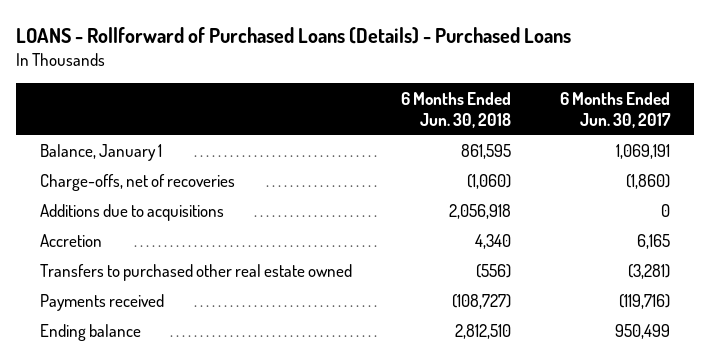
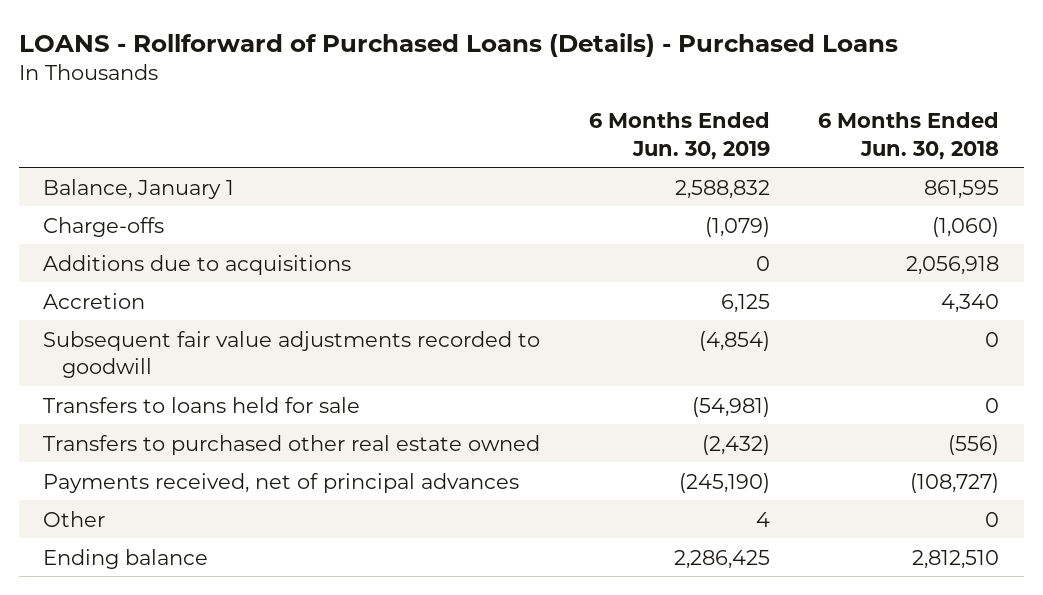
[559,91,671,128] 6 Months Ended Jun. 30, 2017 -> none
none -> [588,112,770,160] 6 Months Ended Jun. 30, 2019
[40,174,236,192] Charge-offs, net of recoveries -> [43,216,165,237] Charge-offs
none -> [43,330,541,378] Subsequent fair value adjustments recorded to goodwill
none -> [43,396,361,413] Transfers to loans held for sale
[40,294,165,312] Payments received -> [43,472,520,493] Payments received, net of principal advances
none -> [43,510,106,527] Other

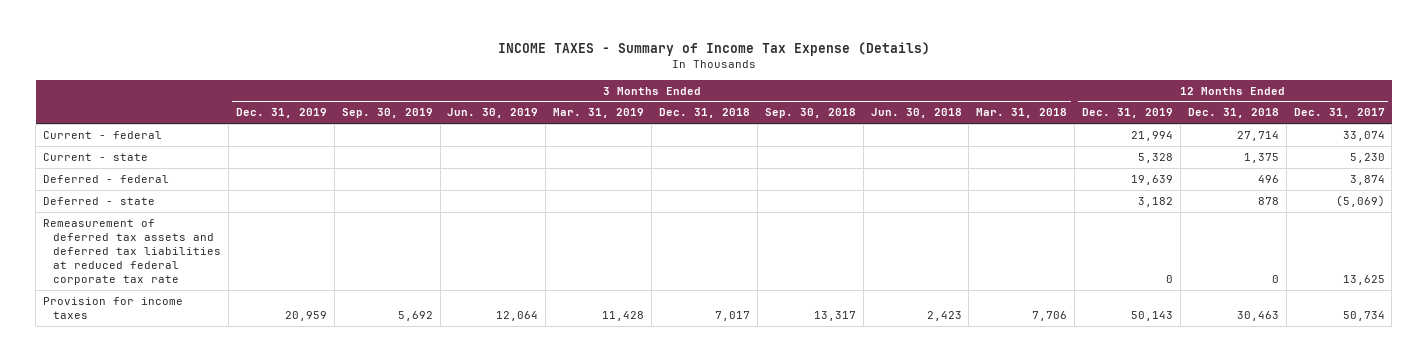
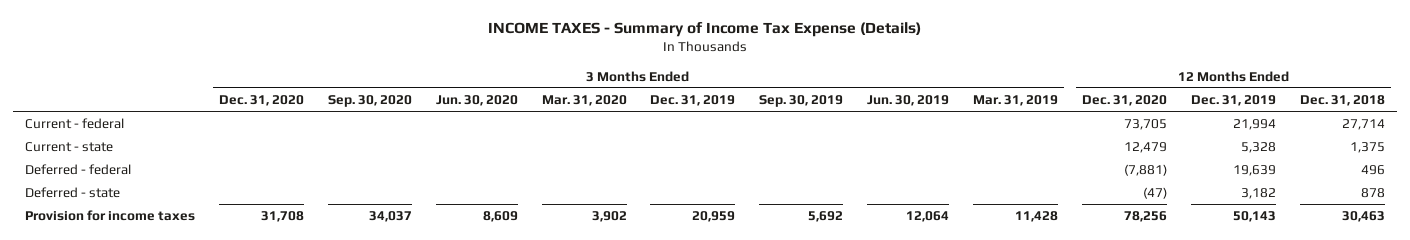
[658,108,750,119] Dec. 31, 2018 -> none
[764,108,856,119] Sep. 30, 2018 -> none
[870,108,962,119] Jun. 30, 2018 -> none
[976,108,1068,119] Mar. 31, 2018 -> none
[1293,108,1385,119] Dec. 31, 2017 -> none
none -> [218,94,304,106] Dec. 31, 2020
none -> [327,94,412,107] Sep. 30, 2020
none -> [435,94,518,106] Jun. 30, 2020
none -> [541,94,627,106] Mar. 31, 2020
none -> [1082,94,1168,106] Dec. 31, 2020
[43,219,222,286] Remeasurement of deferred tax assets and deferred tax liabilities at reduced federal corporate tax rate -> none

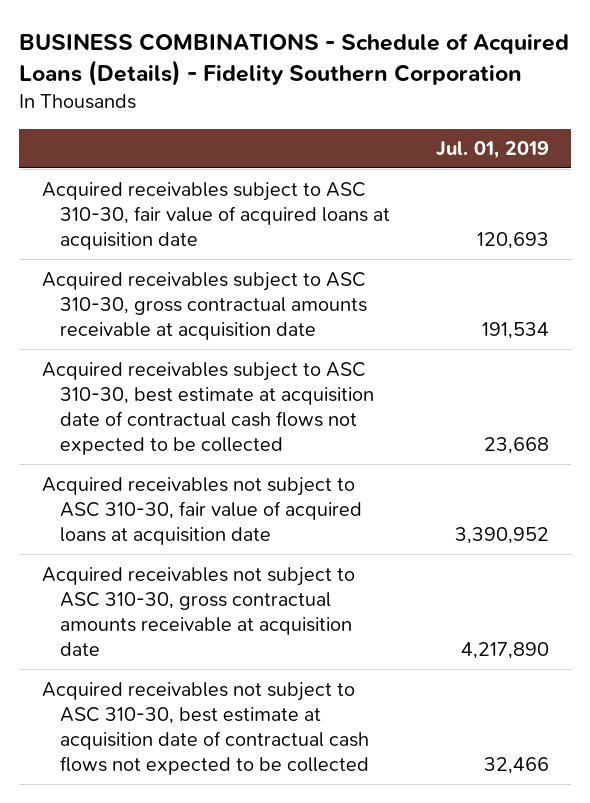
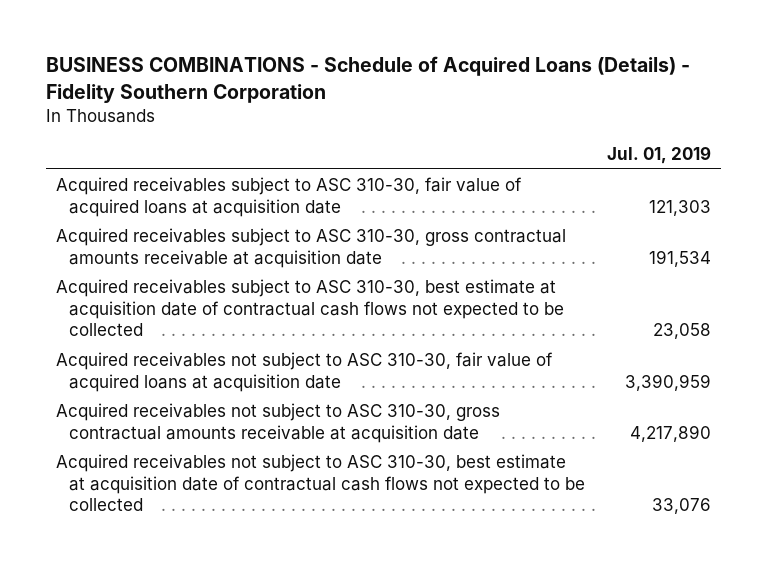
[476,231,549,249] 120,693 -> [648,199,711,216] 121,303
[483,436,549,454] 23,668 -> [652,323,711,340] 23,058
[454,526,549,544] 3,390,952 -> [624,373,711,391] 3,390,959
[483,756,549,774] 32,466 -> [651,498,711,515] 33,076

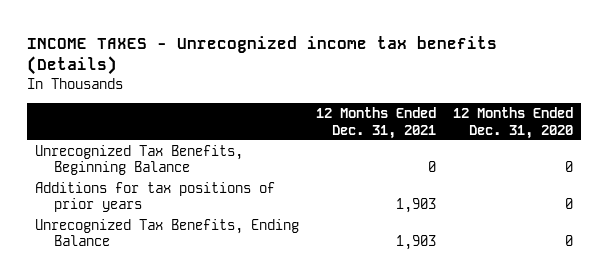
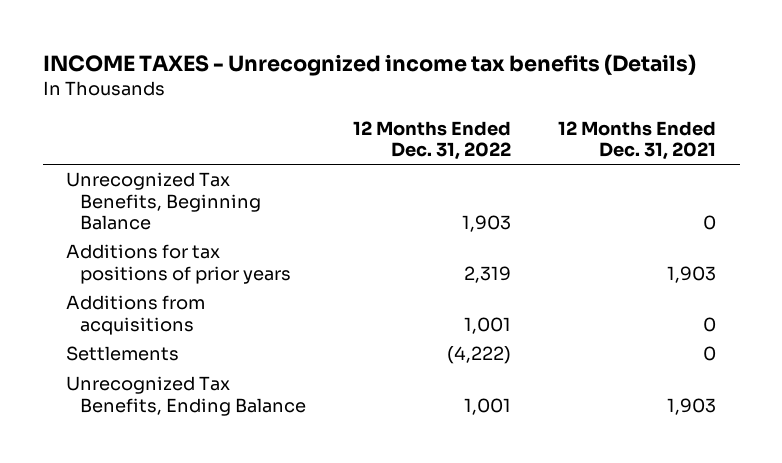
[452,107,573,139] 12 Months Ended Dec. 31, 2020 -> none
none -> [352,120,511,160] 12 Months Ended Dec. 31, 2022
none -> [66,295,206,335] Additions from acquisitions
none -> [66,346,180,362] Settlements

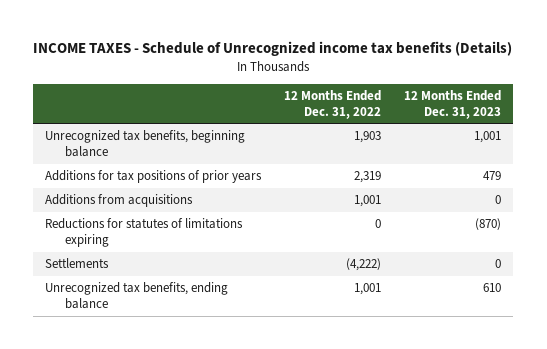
[42,53,696,76] INCOME TAXES - Unrecognized income tax benefits (Details) -> [33,41,513,57] INCOME TAXES - Schedule of Unrecognized income tax benefits (Details)
[558,120,717,160] 12 Months Ended Dec. 31, 2021 -> none
none -> [404,89,502,119] 12 Months Ended Dec. 31, 2023
[66,172,261,231] Unrecognized Tax Benefits, Beginning Balance -> [45,130,246,157] Unrecognized tax benefits, beginning balance
none -> [45,218,244,247] Reductions for statutes of limitations expiring
[66,376,306,416] Unrecognized Tax Benefits, Ending Balance -> [45,282,229,309] Unrecognized tax benefits, ending balance

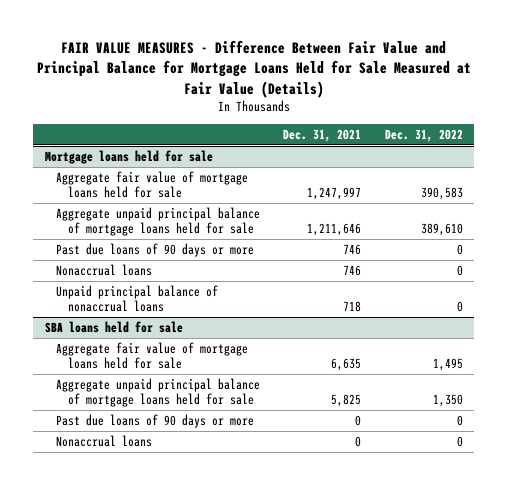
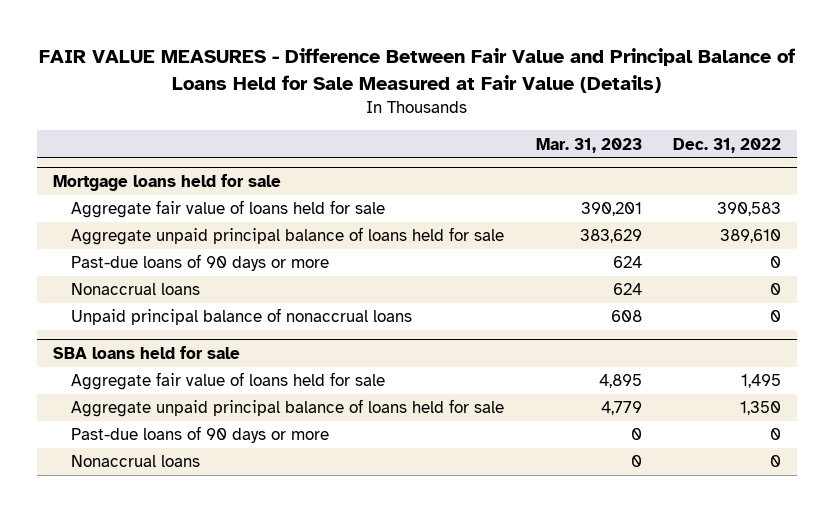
[36,40,471,98] FAIR VALUE MEASURES - Difference Between Fair Value and Principal Balance for Mortgage Loans Held for Sale Measured at Fair Value (Details) -> [38,48,795,94] FAIR VALUE MEASURES - Difference Between Fair Value and Principal Balance of Loans Held for Sale Measured at Fair Value (Details)
[283,128,362,142] Dec. 31, 2021 -> none
none -> [535,137,642,153] Mar. 31, 2023
[56,170,249,199] Aggregate fair value of mortgage loans held for sale -> [71,200,386,219] Aggregate fair value of loans held for sale
[56,206,261,237] Aggregate unpaid principal balance of mortgage loans held for sale -> [71,227,505,246] Aggregate unpaid principal balance of loans held for sale
[56,242,255,257] Past due loans of 90 days or more -> [71,254,330,272] Past-due loans of 90 days or more
[56,341,249,370] Aggregate fair value of mortgage loans held for sale -> [71,372,386,391] Aggregate fair value of loans held for sale
[56,377,261,408] Aggregate unpaid principal balance of mortgage loans held for sale -> [71,399,505,418] Aggregate unpaid principal balance of loans held for sale
[56,413,255,428] Past due loans of 90 days or more -> [71,426,330,444] Past-due loans of 90 days or more

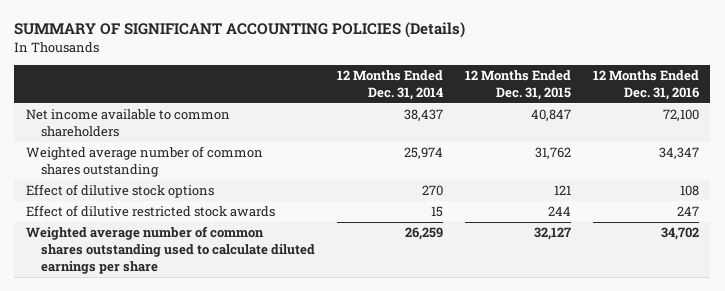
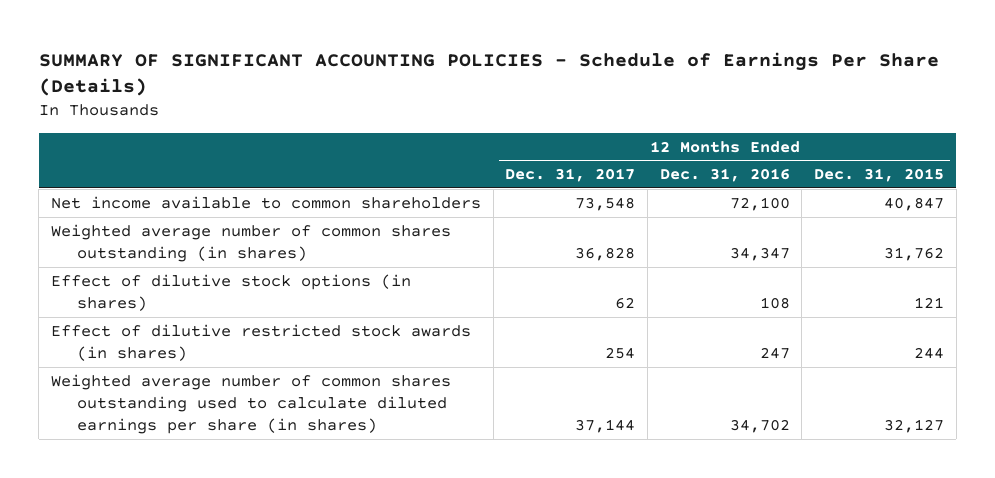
[14,22,466,39] SUMMARY OF SIGNIFICANT ACCOUNTING POLICIES (Details) -> [38,51,939,97] SUMMARY OF SIGNIFICANT ACCOUNTING POLICIES - Schedule of Earnings Per Share (Details)
[336,69,443,100] 12 Months Ended Dec. 31, 2014 -> none
none -> [505,168,636,183] Dec. 31, 2017
[25,146,263,177] Weighted average number of common shares outstanding -> [51,223,452,262] Weighted average number of common shares outstanding (in shares)
[25,184,214,199] Effect of dilutive stock options -> [51,273,412,311] Effect of dilutive stock options (in shares)
[25,205,275,218] Effect of dilutive restricted stock awards -> [51,323,472,361] Effect of dilutive restricted stock awards (in shares)
[25,226,315,274] Weighted average number of common shares outstanding used to calculate diluted earnings per share -> [51,373,452,435] Weighted average number of common shares outstanding used to calculate diluted earnings per share (in shares)

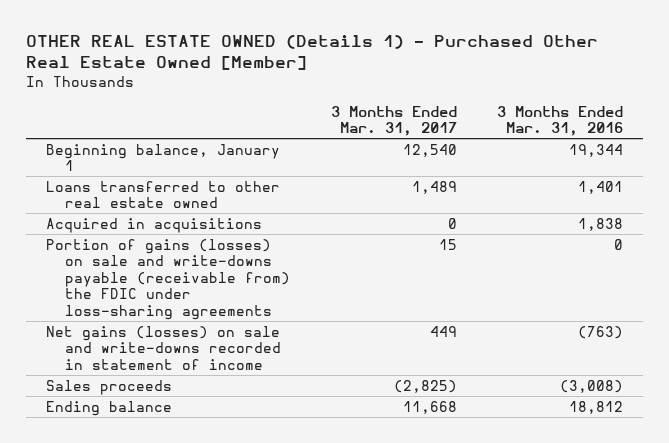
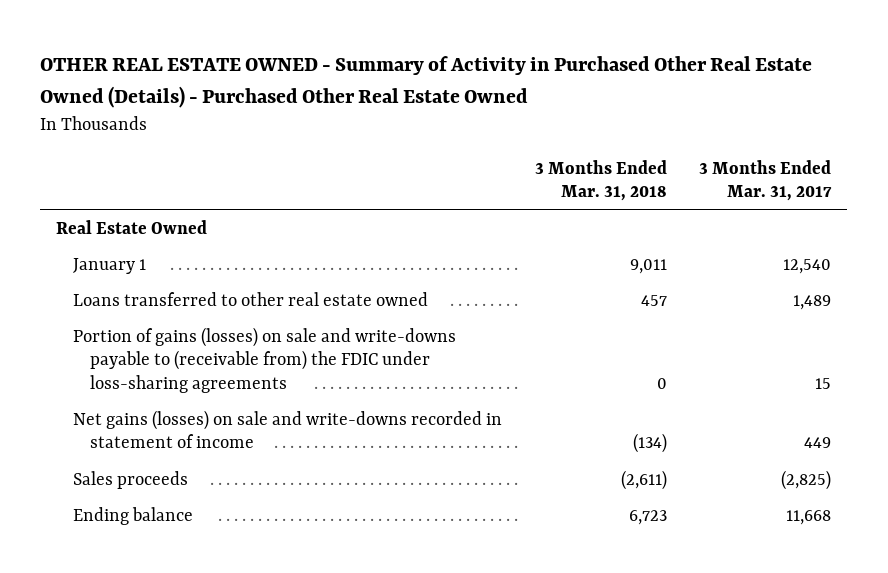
[25,35,598,71] OTHER REAL ESTATE OWNED (Details 1) - Purchased Other Real Estate Owned [Member] -> [40,56,813,108] OTHER REAL ESTATE OWNED - Summary of Activity in Purchased Other Real Estate Owned (Details) - Purchased Other Real Estate Owned
[497,105,624,137] 3 Months Ended Mar. 31, 2016 -> none
none -> [534,159,667,201] 3 Months Ended Mar. 31, 2018
none -> [56,219,208,234] Real Estate Owned
[45,143,280,172] Beginning balance, January 1 -> [73,257,147,274] January 1
[45,217,262,233] Acquired in acquisitions -> none
[45,238,291,320] Portion of gains (losses) on sale and write-downs payable (receivable from) the FDIC under loss-sharing agreements -> [73,326,457,393] Portion of gains (losses) on sale and write-downs payable to (receivable from) the FDIC under loss-sharing agreements

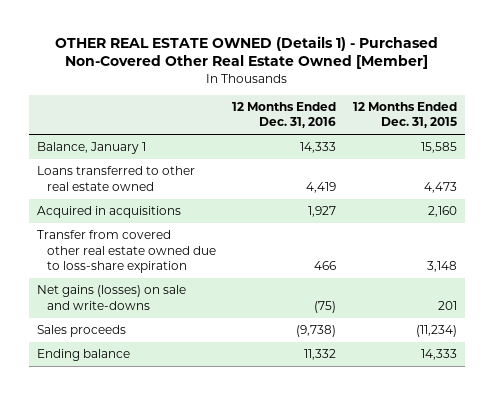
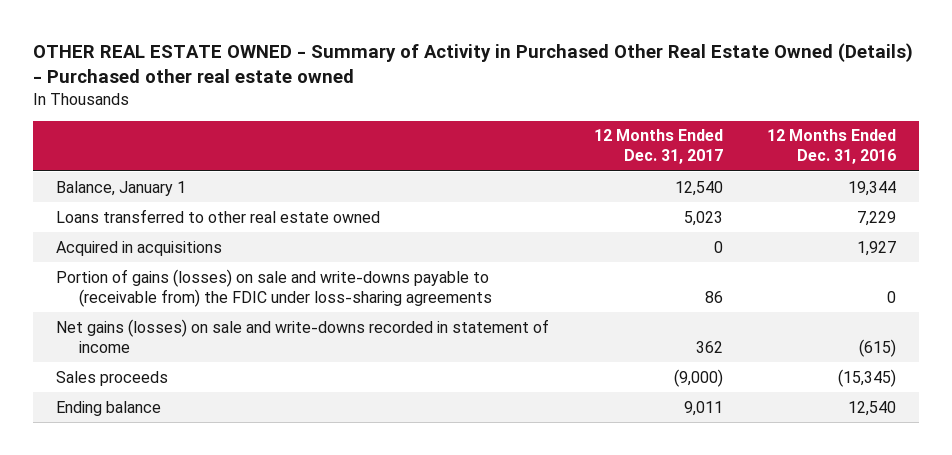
[54,35,438,70] OTHER REAL ESTATE OWNED (Details 1) - Purchased Non-Covered Other Real Estate Owned [Member] -> [33,43,914,84] OTHER REAL ESTATE OWNED - Summary of Activity in Purchased Other Real Estate Owned (Details) - Purchased other real estate owned
[352,102,457,129] 12 Months Ended Dec. 31, 2015 -> none
none -> [593,129,723,165] 12 Months Ended Dec. 31, 2017
[300,142,337,154] 14,333 -> [848,180,897,196] 19,344
[306,181,337,193] 4,419 -> [857,210,897,226] 7,229
[36,230,216,273] Transfer from covered other real estate owned due to loss-share expiration -> none
none -> [55,268,493,307] Portion of gains (losses) on sale and write-downs payable to (receivable from) the FDIC under loss-sharing agreements
[36,285,186,310] Net gains (losses) on sale and write-downs -> [55,318,549,353] Net gains (losses) on sale and write-downs recorded in statement of income
[314,300,337,313] (75) -> [859,338,897,357] (615)
[296,325,337,338] (9,738) -> [838,368,897,387] (15,345)
[304,349,337,361] 11,332 -> [848,400,897,416] 12,540

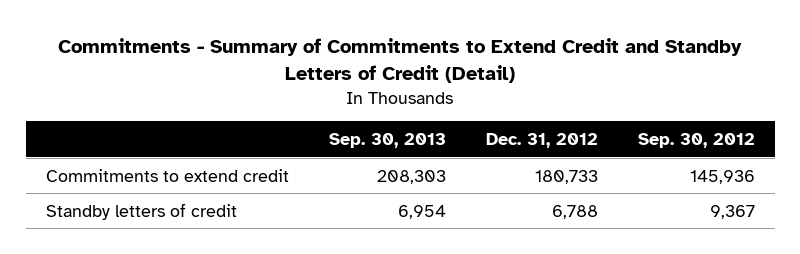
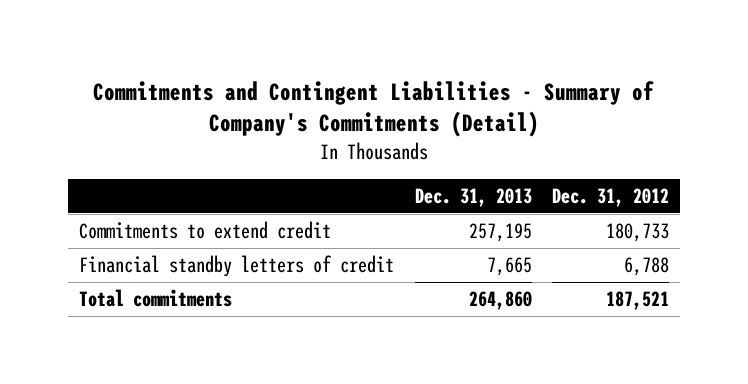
[58,37,743,84] Commitments - Summary of Commitments to Extend Credit and Standby Letters of Credit (Detail) -> [93,80,655,138] Commitments and Contingent Liabilities - Summary of Company's Commitments (Detail)
[328,133,446,149] Sep. 30, 2013 -> none
[637,133,755,149] Sep. 30, 2012 -> none
none -> [414,187,532,207] Dec. 31, 2013
[45,202,237,220] Standby letters of credit -> [78,254,394,277] Financial standby letters of credit
none -> [78,288,232,307] Total commitments

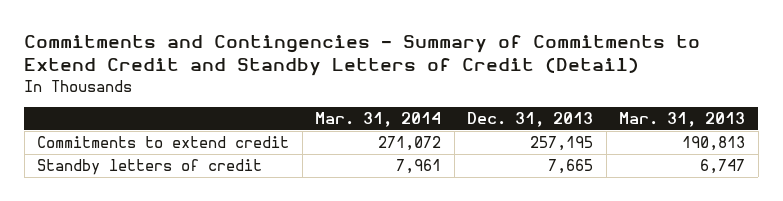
[93,80,655,138] Commitments and Contingent Liabilities - Summary of Company's Commitments (Detail) -> [24,34,701,77] Commitments and Contingencies - Summary of Commitments to Extend Credit and Standby Letters of Credit (Detail)
[552,187,670,207] Dec. 31, 2012 -> none
none -> [315,112,442,128] Mar. 31, 2014
none -> [619,112,746,128] Mar. 31, 2013
[78,288,232,307] Total commitments -> none
[78,254,394,277] Financial standby letters of credit -> [37,159,263,176] Standby letters of credit

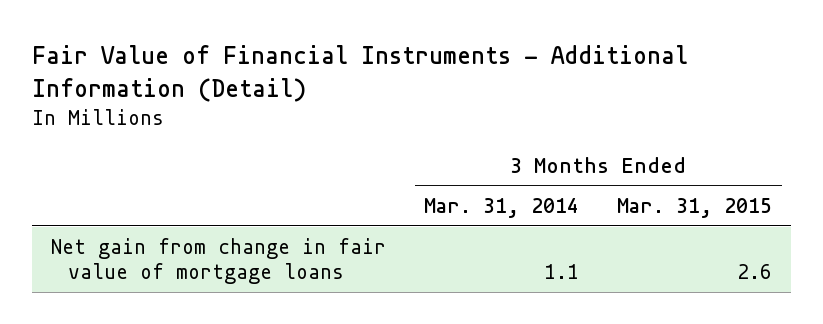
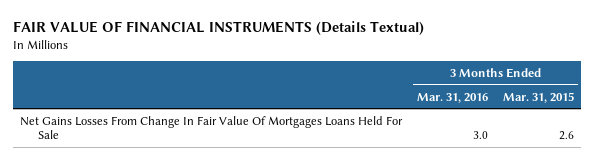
[31,45,688,102] Fair Value of Financial Instruments - Additional Information (Detail) -> [12,21,424,36] FAIR VALUE OF FINANCIAL INSTRUMENTS (Details Textual)
[424,197,580,218] Mar. 31, 2014 -> none
none -> [417,92,489,103] Mar. 31, 2016
[50,238,386,285] Net gain from change in fair value of mortgage loans -> [20,115,404,140] Net Gains Losses From Change In Fair Value Of Mortgages Loans Held For Sale

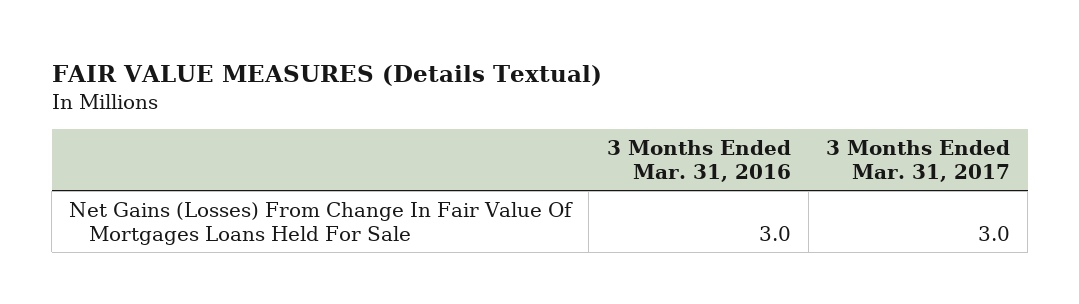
[12,21,424,36] FAIR VALUE OF FINANCIAL INSTRUMENTS (Details Textual) -> [51,65,602,87] FAIR VALUE MEASURES (Details Textual)
[503,91,575,103] Mar. 31, 2015 -> none
none -> [825,139,1010,183] 3 Months Ended Mar. 31, 2017
[20,115,404,140] Net Gains Losses From Change In Fair Value Of Mortgages Loans Held For Sale -> [69,201,574,246] Net Gains (Losses) From Change In Fair Value Of Mortgages Loans Held For Sale

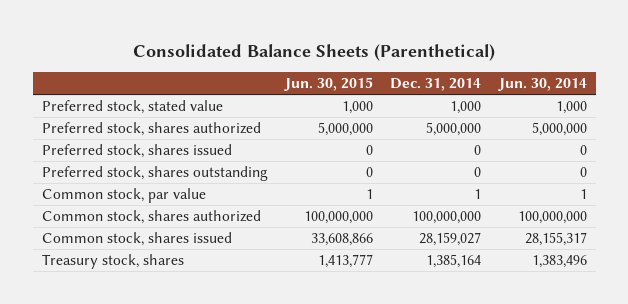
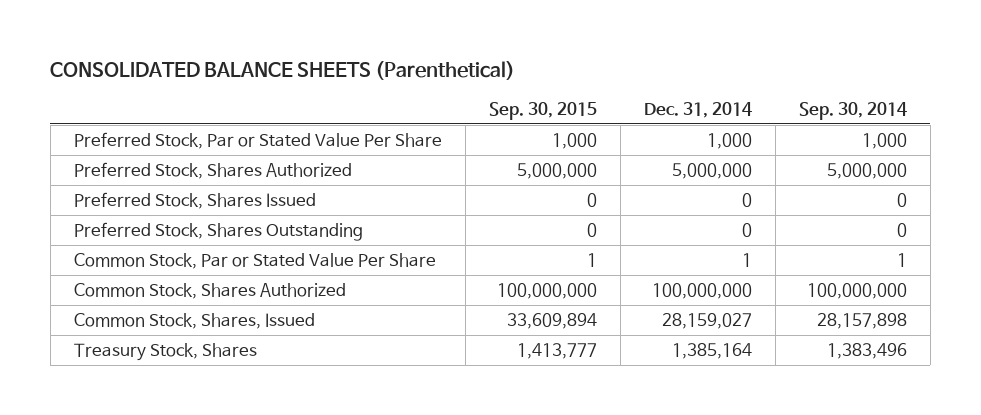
[133,43,496,61] Consolidated Balance Sheets (Parenthetical) -> [50,61,516,81] CONSOLIDATED BALANCE SHEETS (Parenthetical)
[283,77,373,92] Jun. 30, 2015 -> none
[497,78,587,92] Jun. 30, 2014 -> none
none -> [488,102,597,121] Sep. 30, 2015
none -> [798,102,907,121] Sep. 30, 2014
[41,100,223,115] Preferred stock, stated value -> [73,132,442,150] Preferred Stock, Par or Stated Value Per Share
[41,122,261,137] Preferred stock, shares authorized -> [73,162,352,180] Preferred Stock, Shares Authorized
[41,144,232,159] Preferred stock, shares issued -> [73,192,316,210] Preferred Stock, Shares Issued
[41,166,268,182] Preferred stock, shares outstanding -> [73,222,363,242] Preferred Stock, Shares Outstanding
[41,188,206,204] Common stock, par value -> [73,253,436,270] Common Stock, Par or Stated Value Per Share
[41,210,261,225] Common stock, shares authorized -> [73,283,346,300] Common Stock, Shares Authorized
[41,232,232,247] Common stock, shares issued -> [73,313,315,330] Common Stock, Shares, Issued
[41,254,184,270] Treasury stock, shares -> [73,343,257,362] Treasury Stock, Shares

